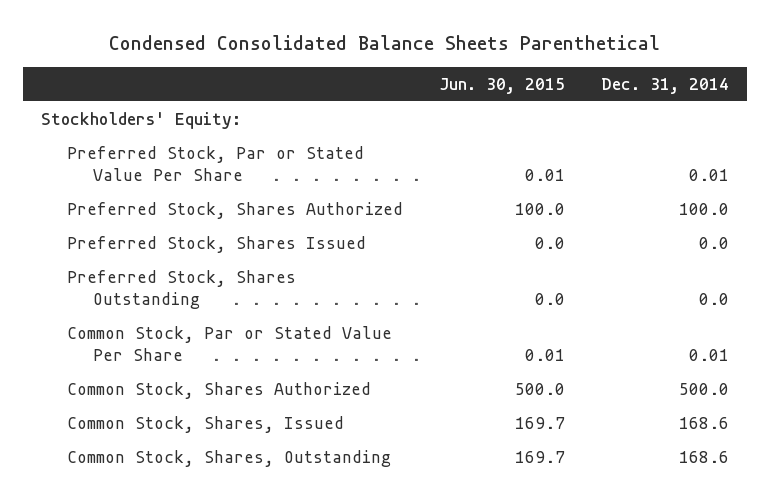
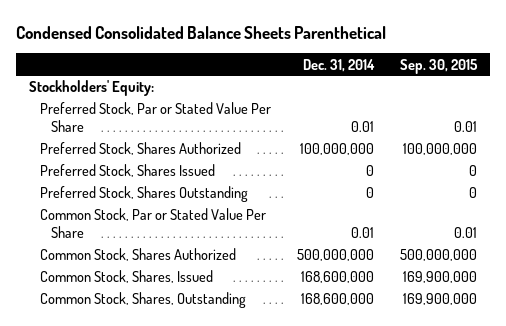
[438,78,565,95] Jun. 30, 2015 -> none
none -> [399,58,478,74] Sep. 30, 2015
[678,202,729,215] 100.0 -> [299,143,374,156] 100,000,000
[698,236,729,249] 0.0 -> [365,165,374,177] 0
[698,292,729,305] 0.0 -> [365,187,374,199] 0
[678,382,729,395] 500.0 -> [296,249,374,262] 500,000,000
[678,416,729,429] 168.6 -> [300,271,374,284] 168,600,000
[678,450,729,463] 168.6 -> [300,293,374,306] 168,600,000

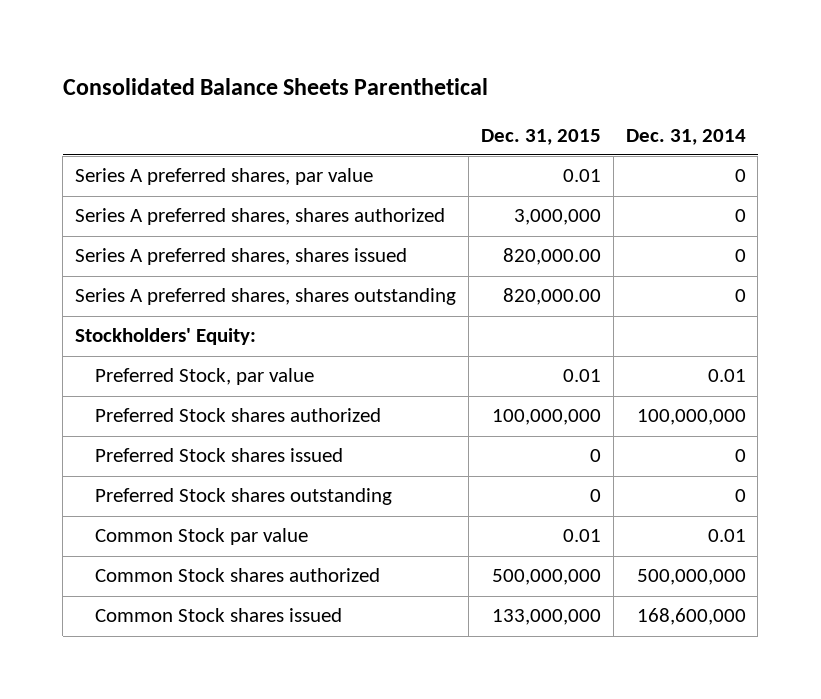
[15,25,386,39] Condensed Consolidated Balance Sheets Parenthetical -> [62,77,488,95] Consolidated Balance Sheets Parenthetical
[399,58,478,74] Sep. 30, 2015 -> none
none -> [480,128,601,145] Dec. 31, 2015
none -> [75,168,374,186] Series A preferred shares, par value
none -> [75,208,446,226] Series A preferred shares, shares authorized
none -> [75,248,408,266] Series A preferred shares, shares issued
none -> [75,288,457,306] Series A preferred shares, shares outstanding
[39,292,246,309] Common Stock, Shares, Outstanding -> none
[39,102,271,133] Preferred Stock, Par or Stated Value Per Share -> [95,368,315,386] Preferred Stock, par value
[39,142,241,156] Preferred Stock, Shares Authorized -> [95,408,382,423] Preferred Stock shares authorized
[39,164,215,178] Preferred Stock, Shares Issued -> [95,448,344,463] Preferred Stock shares issued
[39,186,248,203] Preferred Stock, Shares Outstanding -> [95,488,393,506] Preferred Stock shares outstanding
[39,208,266,239] Common Stock, Par or Stated Value Per Share -> [95,528,309,546] Common Stock par value
[39,248,236,262] Common Stock, Shares Authorized -> [95,568,381,583] Common Stock shares authorized
[39,270,213,284] Common Stock, Shares, Issued -> [95,608,343,623] Common Stock shares issued

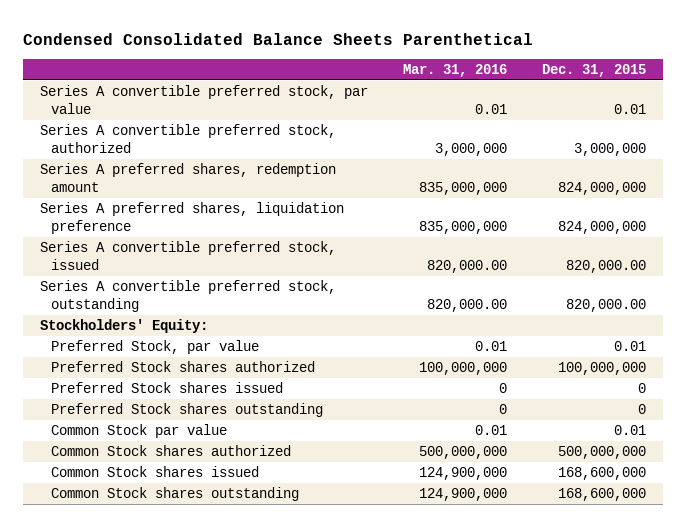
[62,77,488,95] Consolidated Balance Sheets Parenthetical -> [22,32,533,45] Condensed Consolidated Balance Sheets Parenthetical
[625,128,746,145] Dec. 31, 2014 -> none
none -> [402,63,507,77] Mar. 31, 2016
[75,168,374,186] Series A preferred shares, par value -> [40,85,369,114] Series A convertible preferred stock, par value
[75,208,446,226] Series A preferred shares, shares authorized -> [40,124,337,153] Series A convertible preferred stock, authorized
none -> [40,163,337,192] Series A preferred shares, redemption amount
none -> [40,202,345,234] Series A preferred shares, liquidation preference
[75,248,408,266] Series A preferred shares, shares issued -> [40,241,337,270] Series A convertible preferred stock, issued
[75,288,457,306] Series A preferred shares, shares outstanding -> [40,280,337,312] Series A convertible preferred stock, outstanding
[491,609,601,626] 133,000,000 -> [557,467,646,481] 168,600,000
none -> [50,487,299,502] Common Stock shares outstanding

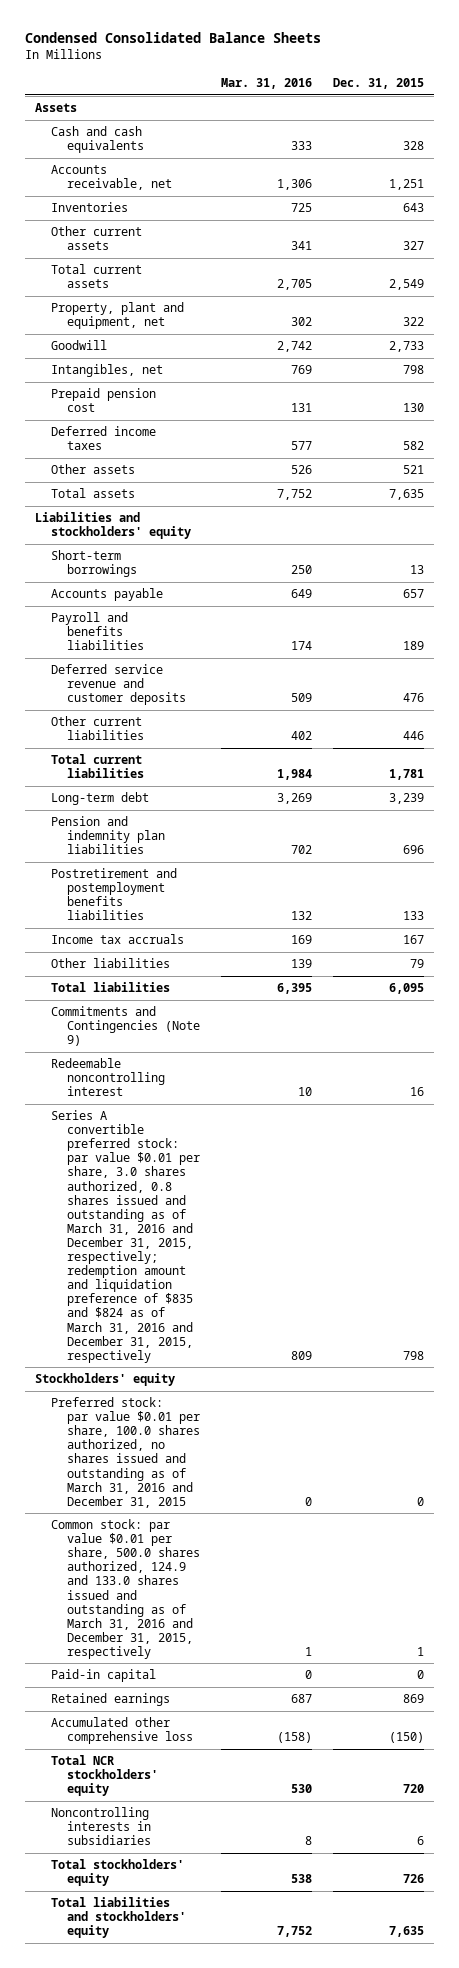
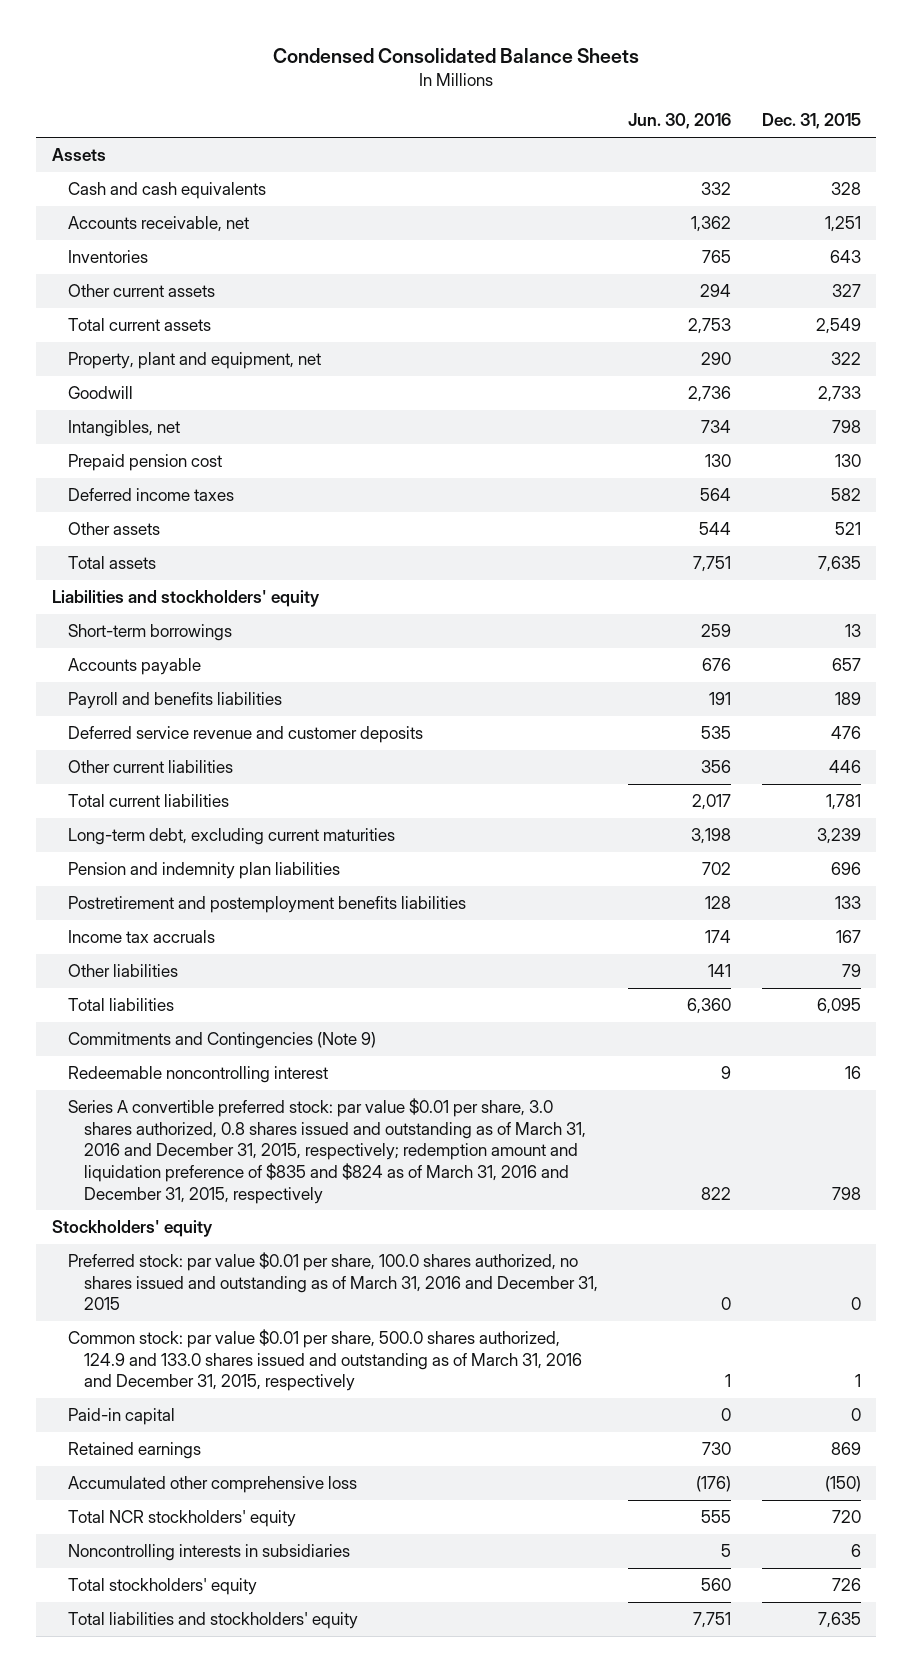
[220,78,312,90] Mar. 31, 2016 -> none
none -> [628,113,732,130] Jun. 30, 2016
[51,792,150,806] Long-term debt -> [67,828,395,846] Long-term debt, excluding current maturities

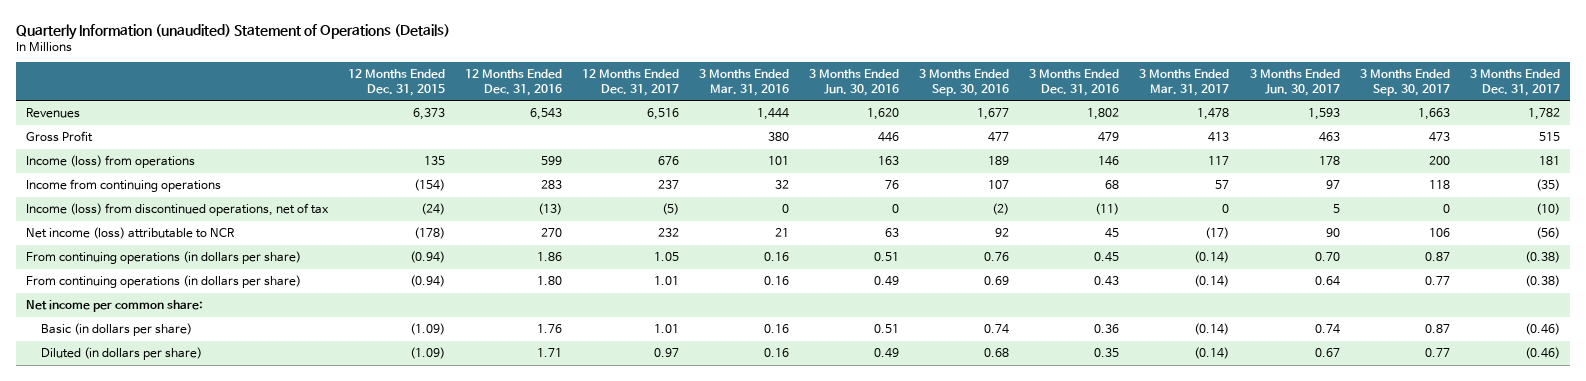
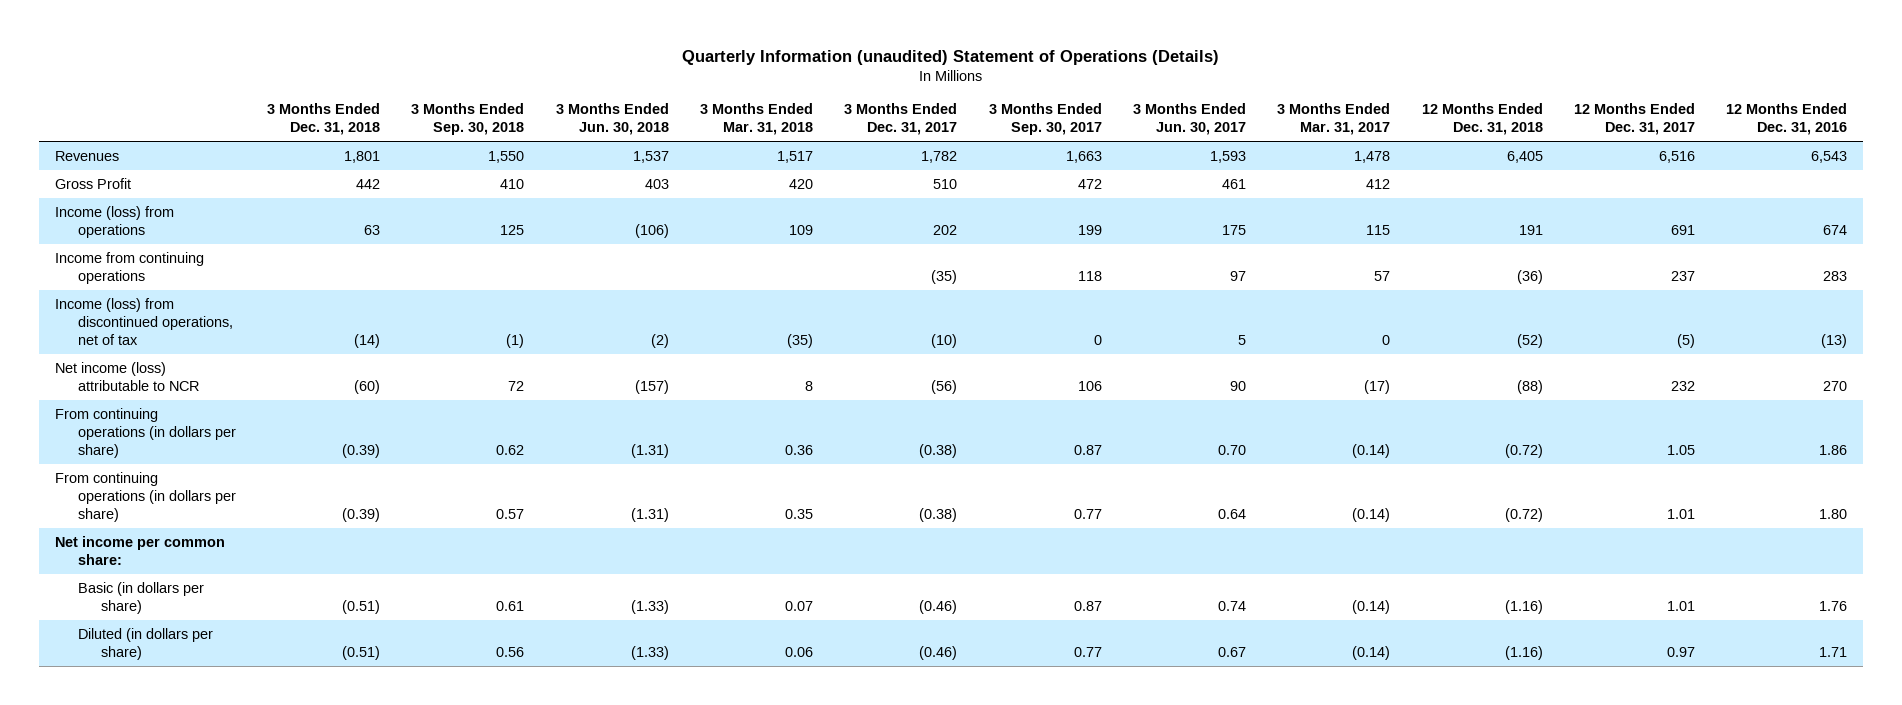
[348,69,446,96] 12 Months Ended Dec. 31, 2015 -> none
[699,69,790,96] 3 Months Ended Mar. 31, 2016 -> none
[809,69,900,96] 3 Months Ended Jun. 30, 2016 -> none
[919,69,1010,96] 3 Months Ended Sep. 30, 2016 -> none
[1029,69,1120,96] 3 Months Ended Dec. 31, 2016 -> none
none -> [267,103,381,136] 3 Months Ended Dec. 31, 2018
none -> [411,103,525,136] 3 Months Ended Sep. 30, 2018
none -> [555,103,669,136] 3 Months Ended Jun. 30, 2018
none -> [700,103,814,136] 3 Months Ended Mar. 31, 2018
none -> [1421,103,1543,136] 12 Months Ended Dec. 31, 2018
[1208,132,1230,143] 413 -> [1366,178,1391,189] 412
[1318,132,1340,143] 463 -> [1222,178,1247,189] 461
[1428,132,1450,143] 473 -> [1077,178,1102,189] 472
[1538,132,1560,142] 515 -> [933,178,958,189] 510
[541,156,563,166] 599 -> [1823,224,1848,235] 674
[658,156,680,166] 676 -> [1671,224,1696,235] 691
[1208,156,1230,166] 117 -> [1366,224,1391,235] 115
[1318,156,1340,166] 178 -> [1222,224,1247,235] 175
[1428,156,1450,166] 200 -> [1077,224,1102,235] 199
[1538,156,1560,166] 181 -> [933,224,958,235] 202

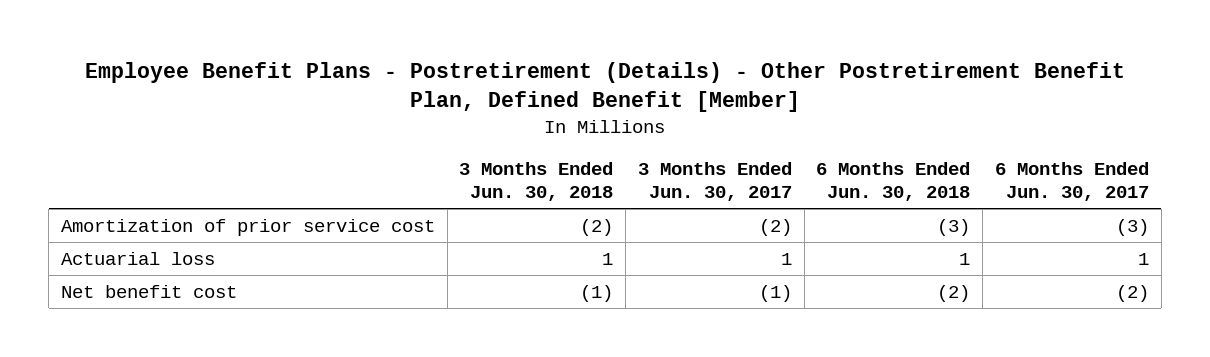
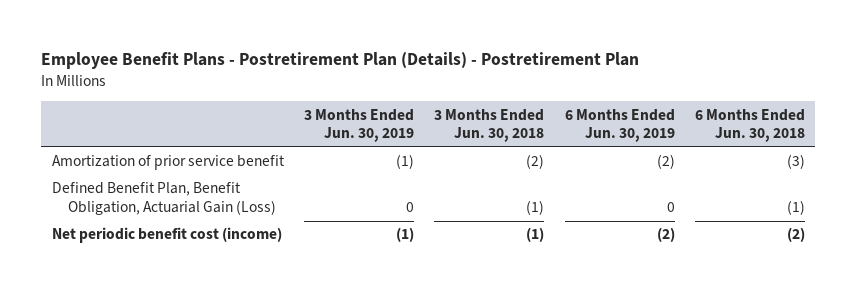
[84,61,1125,113] Employee Benefit Plans - Postretirement (Details) - Other Postretirement Benefit Plan, Defined Benefit [Member] -> [41,52,640,70] Employee Benefit Plans - Postretirement Plan (Details) - Postretirement Plan
[637,161,792,201] 3 Months Ended Jun. 30, 2017 -> none
[995,161,1150,201] 6 Months Ended Jun. 30, 2017 -> none
none -> [303,108,414,143] 3 Months Ended Jun. 30, 2019
none -> [564,108,675,143] 6 Months Ended Jun. 30, 2019
[60,218,435,236] Amortization of prior service cost -> [51,155,285,171] Amortization of prior service benefit
[60,251,215,265] Actuarial loss -> [51,182,277,216] Defined Benefit Plan, Benefit Obligation, Actuarial Gain (Loss)
[602,252,614,265] 1 -> [526,200,545,216] (1)
[959,252,971,265] 1 -> [787,200,806,216] (1)
[60,284,237,298] Net benefit cost -> [51,227,282,244] Net periodic benefit cost (income)

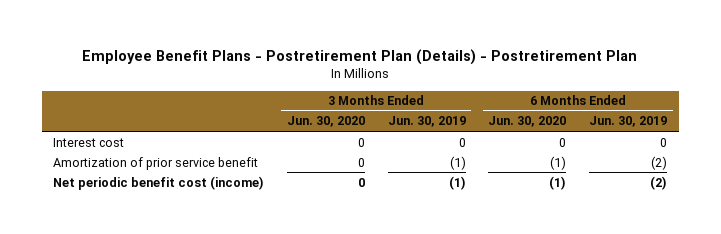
[434,108,545,143] 3 Months Ended Jun. 30, 2018 -> none
[695,108,806,143] 6 Months Ended Jun. 30, 2018 -> none
none -> [287,116,366,128] Jun. 30, 2020
none -> [488,116,567,128] Jun. 30, 2020
none -> [53,137,125,147] Interest cost
[51,182,277,216] Defined Benefit Plan, Benefit Obligation, Actuarial Gain (Loss) -> none

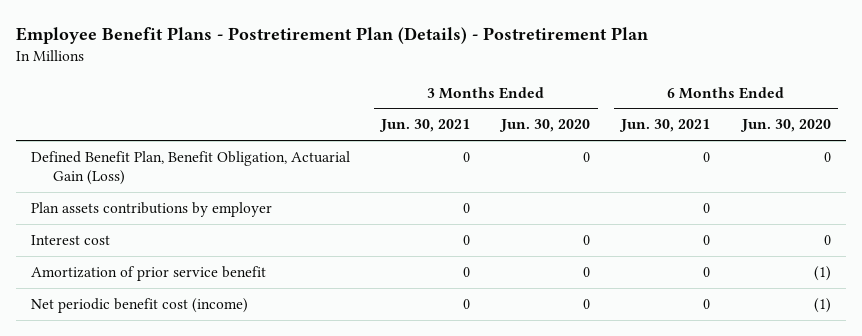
[387,116,466,128] Jun. 30, 2019 -> none
[589,116,668,128] Jun. 30, 2019 -> none
none -> [379,119,471,133] Jun. 30, 2021
none -> [619,119,711,133] Jun. 30, 2021
none -> [31,150,351,186] Defined Benefit Plan, Benefit Obligation, Actuarial Gain (Loss)
none -> [31,201,273,217] Plan assets contributions by employer

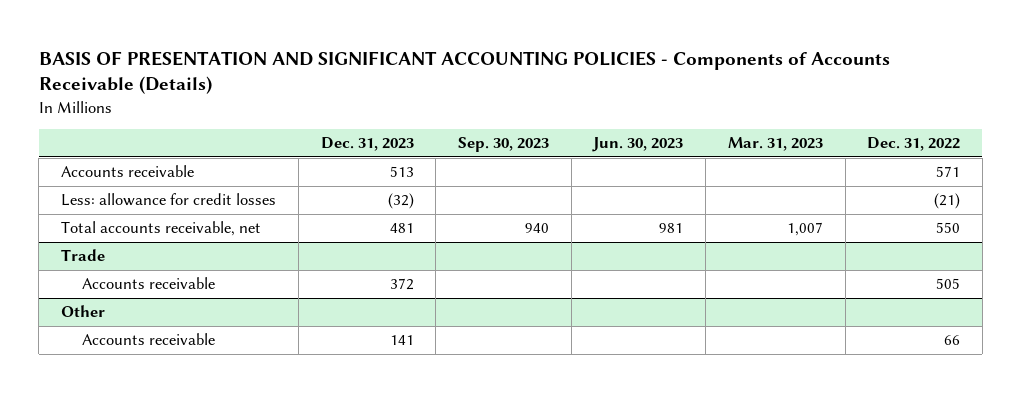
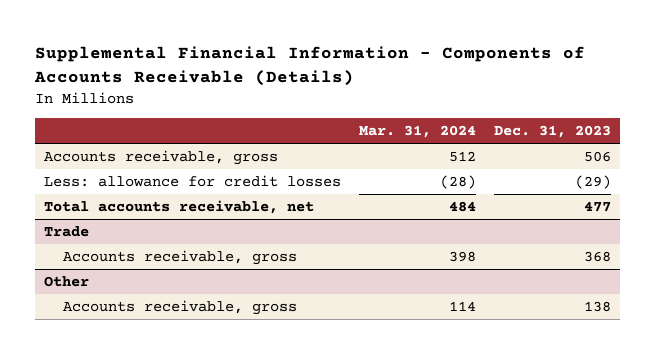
[38,50,890,95] BASIS OF PRESENTATION AND SIGNIFICANT ACCOUNTING POLICIES - Components of Accounts Receivable (Details) -> [33,46,585,87] Supplemental Financial Information - Components of Accounts Receivable (Details)
[457,137,549,153] Sep. 30, 2023 -> none
[592,137,684,153] Jun. 30, 2023 -> none
[727,137,823,152] Mar. 31, 2023 -> none
[867,137,961,152] Dec. 31, 2022 -> none
none -> [358,125,476,139] Mar. 31, 2024
[61,165,195,178] Accounts receivable -> [43,150,278,166] Accounts receivable, gross
[389,166,414,178] 513 -> [584,151,612,163] 506
[387,193,414,210] (32) -> [575,175,612,190] (29)
[389,223,414,234] 481 -> [584,201,612,213] 477
[82,277,216,290] Accounts receivable -> [62,250,297,266] Accounts receivable, gross
[389,278,414,291] 372 -> [584,251,612,263] 368
[82,333,216,346] Accounts receivable -> [62,300,297,316] Accounts receivable, gross
[389,335,414,346] 141 -> [584,301,612,313] 138

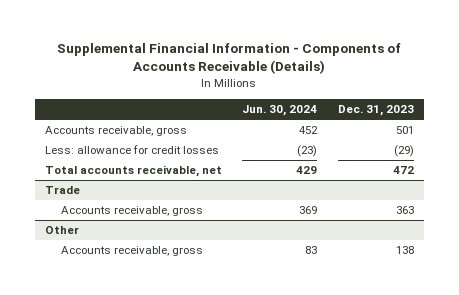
[358,125,476,139] Mar. 31, 2024 -> none
none -> [242,105,318,117] Jun. 30, 2024
[584,151,612,163] 506 -> [395,126,414,135] 501
[584,201,612,213] 477 -> [392,166,414,175] 472
[584,251,612,263] 368 -> [395,206,414,215] 363

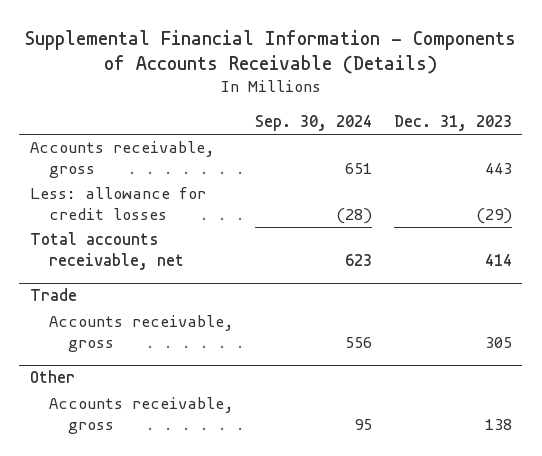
[242,105,318,117] Jun. 30, 2024 -> none
none -> [255,115,373,132] Sep. 30, 2024
[395,126,414,135] 501 -> [484,162,512,174] 443
[392,166,414,175] 472 -> [484,253,512,266] 414
[395,206,414,215] 363 -> [484,336,512,348] 305

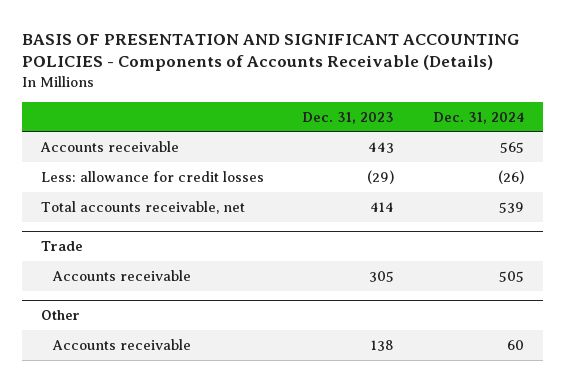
[24,29,516,75] Supplemental Financial Information - Components of Accounts Receivable (Details) -> [21,33,520,72] BASIS OF PRESENTATION AND SIGNIFICANT ACCOUNTING POLICIES - Components of Accounts Receivable (Details)
[255,115,373,132] Sep. 30, 2024 -> none
none -> [432,111,524,124] Dec. 31, 2024
[30,141,216,178] Accounts receivable, gross -> [40,140,180,152] Accounts receivable
[48,315,234,352] Accounts receivable, gross -> [52,269,192,281] Accounts receivable
[48,397,234,434] Accounts receivable, gross -> [52,338,192,350] Accounts receivable

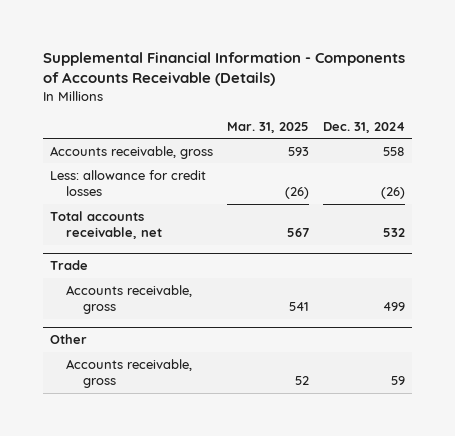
[21,33,520,72] BASIS OF PRESENTATION AND SIGNIFICANT ACCOUNTING POLICIES - Components of Accounts Receivable (Details) -> [42,51,405,87] Supplemental Financial Information - Components of Accounts Receivable (Details)
[302,111,395,124] Dec. 31, 2023 -> none
none -> [227,121,310,133] Mar. 31, 2025
[40,140,180,152] Accounts receivable -> [49,145,213,159] Accounts receivable, gross
[499,141,524,153] 565 -> [383,146,406,156] 558
[498,201,524,213] 539 -> [383,228,406,238] 532
[52,269,192,281] Accounts receivable -> [66,284,193,315] Accounts receivable, gross
[498,270,524,282] 505 -> [383,302,406,312] 499
[52,338,192,350] Accounts receivable -> [66,358,193,389] Accounts receivable, gross
[506,339,524,350] 60 -> [391,376,406,386] 59

